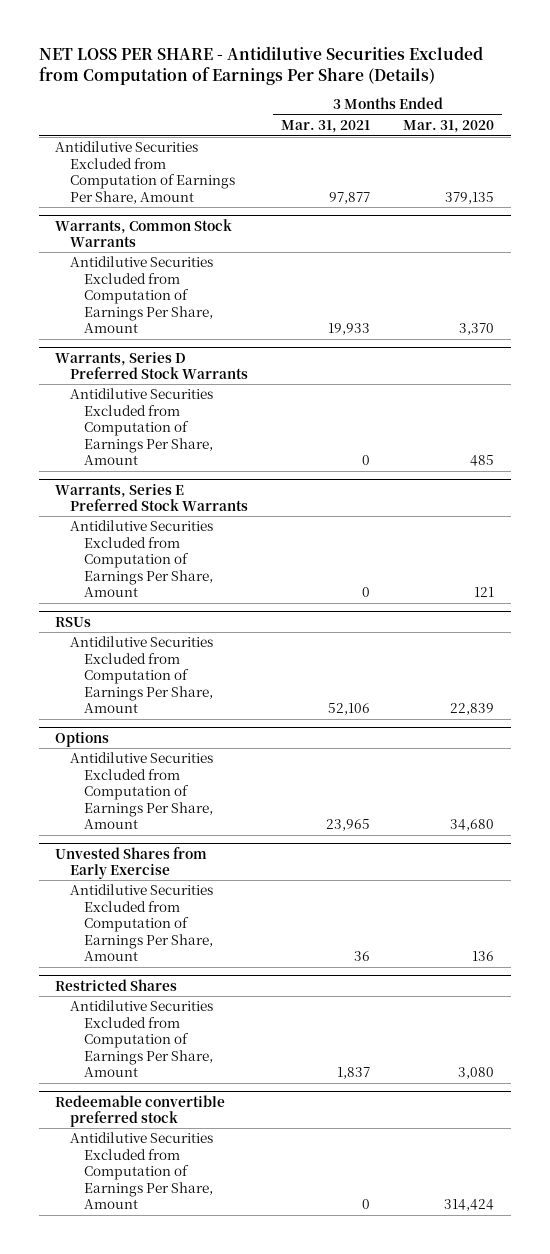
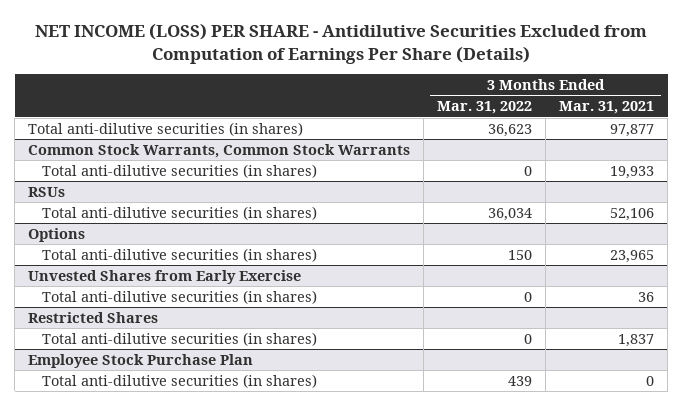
[38,45,483,85] NET LOSS PER SHARE - Antidilutive Securities Excluded from Computation of Earnings Per Share (Details) -> [35,23,648,64] NET INCOME (LOSS) PER SHARE - Antidilutive Securities Excluded from Computation of Earnings Per Share (Details)
[403,120,495,134] Mar. 31, 2020 -> none
none -> [437,101,533,115] Mar. 31, 2022
[55,351,248,379] Warrants, Series D Preferred Stock Warrants -> none
[69,388,214,466] Antidilutive Securities Excluded from Computation of Earnings Per Share, Amount -> none
[55,483,248,511] Warrants, Series E Preferred Stock Warrants -> none
[69,520,214,598] Antidilutive Securities Excluded from Computation of Earnings Per Share, Amount -> none
[55,141,235,204] Antidilutive Securities Excluded from Computation of Earnings Per Share, Amount -> [28,121,304,136] Total anti-dilutive securities (in shares)
[55,218,233,247] Warrants, Common Stock Warrants -> [28,143,411,158] Common Stock Warrants, Common Stock Warrants
[69,256,214,334] Antidilutive Securities Excluded from Computation of Earnings Per Share, Amount -> [41,163,317,178] Total anti-dilutive securities (in shares)
[69,636,214,714] Antidilutive Securities Excluded from Computation of Earnings Per Share, Amount -> [41,205,317,220] Total anti-dilutive securities (in shares)
[69,752,214,830] Antidilutive Securities Excluded from Computation of Earnings Per Share, Amount -> [41,247,317,262] Total anti-dilutive securities (in shares)
[69,884,214,962] Antidilutive Securities Excluded from Computation of Earnings Per Share, Amount -> [41,289,317,304] Total anti-dilutive securities (in shares)
[55,1094,226,1127] Redeemable convertible preferred stock -> none
[69,1000,214,1078] Antidilutive Securities Excluded from Computation of Earnings Per Share, Amount -> [41,331,317,346] Total anti-dilutive securities (in shares)
none -> [28,353,254,368] Employee Stock Purchase Plan
[69,1132,214,1210] Antidilutive Securities Excluded from Computation of Earnings Per Share, Amount -> [41,373,317,388] Total anti-dilutive securities (in shares)

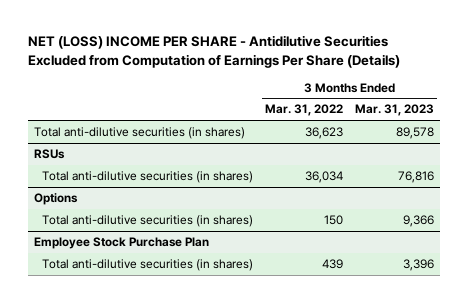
[35,23,648,64] NET INCOME (LOSS) PER SHARE - Antidilutive Securities Excluded from Computation of Earnings Per Share (Details) -> [28,35,401,68] NET (LOSS) INCOME PER SHARE - Antidilutive Securities Excluded from Computation of Earnings Per Share (Details)
[559,101,655,115] Mar. 31, 2021 -> none
none -> [355,104,435,117] Mar. 31, 2023
[28,143,411,158] Common Stock Warrants, Common Stock Warrants -> none
[41,163,317,178] Total anti-dilutive securities (in shares) -> none
[28,269,302,284] Unvested Shares from Early Exercise -> none
[41,289,317,304] Total anti-dilutive securities (in shares) -> none
[28,311,159,323] Restricted Shares -> none
[41,331,317,346] Total anti-dilutive securities (in shares) -> none

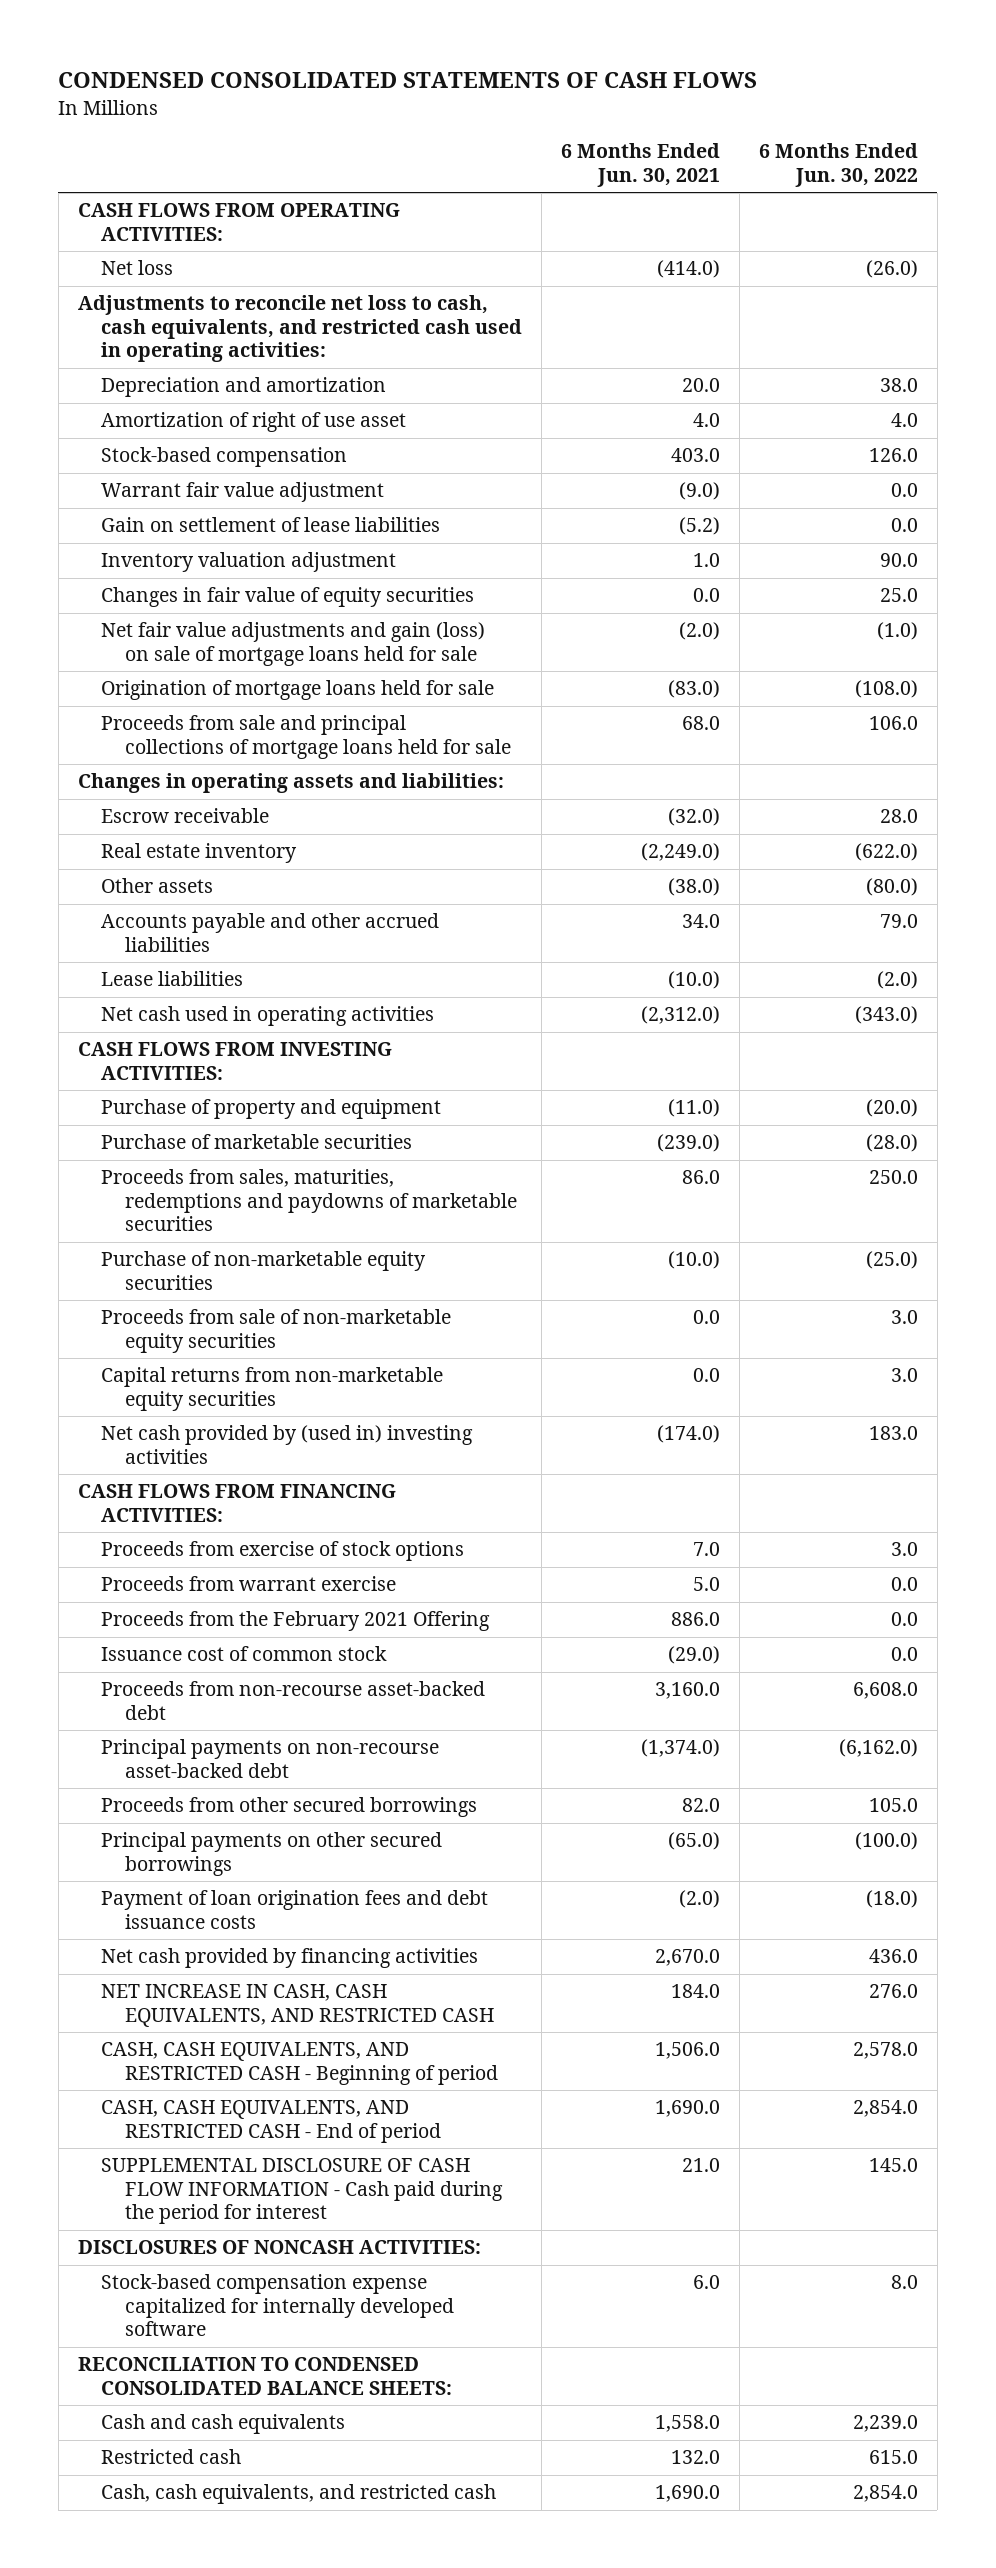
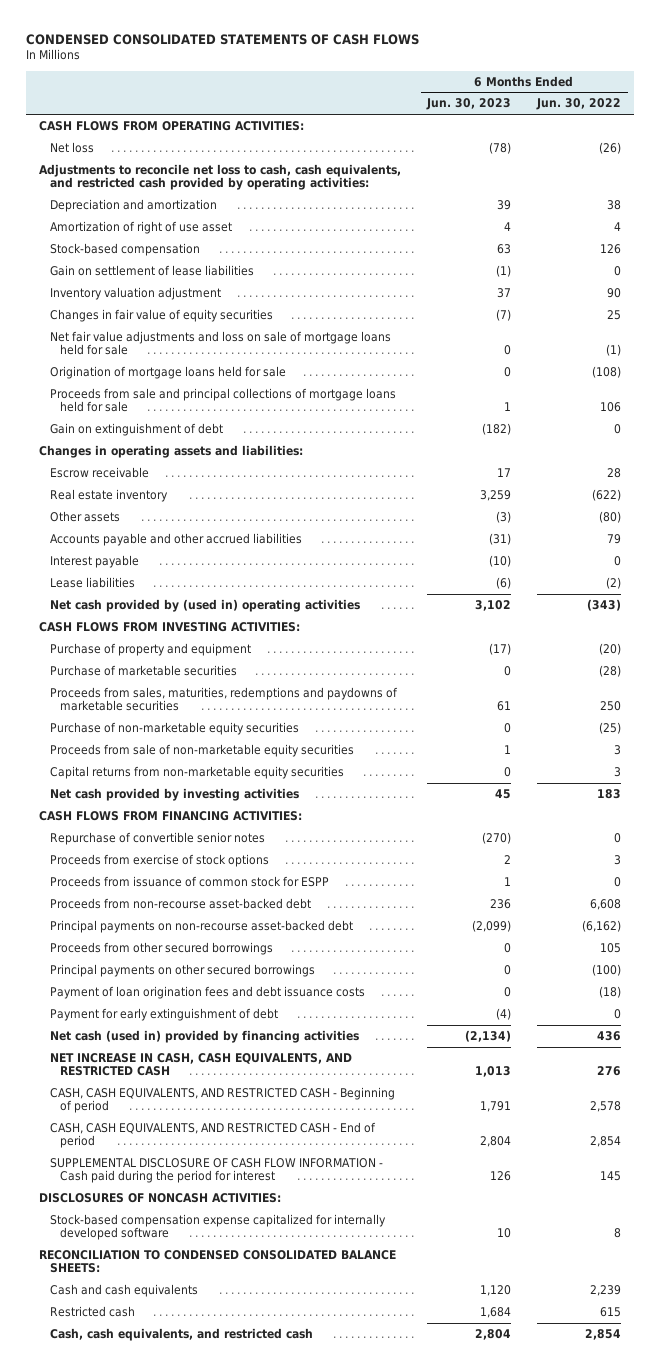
[561,143,721,187] 6 Months Ended Jun. 30, 2021 -> none
none -> [426,98,512,111] Jun. 30, 2023
[101,482,385,503] Warrant fair value adjustment -> none
[866,260,919,279] (26.0) -> [599,142,622,155] (26)
[77,295,523,363] Adjustments to reconcile net loss to cash, cash equivalents, and restricted cash used in operating activities: -> [39,164,402,191] Adjustments to reconcile net loss to cash, cash equivalents, and restricted cash provided by operating activities:
[880,378,919,393] 38.0 -> [607,200,622,211] 38
[891,413,919,428] 4.0 -> [614,222,622,232] 4
[869,448,919,463] 126.0 -> [600,244,622,255] 126
[891,518,919,533] 0.0 -> [614,266,622,277] 0
[880,553,919,568] 90.0 -> [607,288,622,299] 90
[880,588,919,603] 25.0 -> [607,310,622,321] 25
[101,622,486,666] Net fair value adjustments and gain (loss) on sale of mortgage loans held for sale -> [49,331,391,356] Net fair value adjustments and loss on sale of mortgage loans held for sale
[877,622,919,641] (1.0) -> [606,344,622,357] (1)
[855,680,919,699] (108.0) -> [592,366,622,379] (108)
[869,716,919,731] 106.0 -> [600,402,622,413] 106
none -> [49,423,223,437] Gain on extinguishment of debt
[880,809,919,824] 28.0 -> [607,468,622,479] 28
[855,843,919,862] (622.0) -> [592,489,622,502] (622)
[866,878,919,897] (80.0) -> [599,511,622,524] (80)
[880,914,919,929] 79.0 -> [607,534,622,545] 79
none -> [49,555,139,569] Interest payable
[877,971,919,990] (2.0) -> [606,577,622,590] (2)
[101,1006,435,1027] Net cash used in operating activities -> [49,599,360,613] Net cash provided by (used in) operating activities
[855,1006,919,1025] (343.0) -> [587,599,622,612] (343)
[866,1099,919,1118] (20.0) -> [599,643,622,656] (20)
[866,1134,919,1153] (28.0) -> [599,665,622,678] (28)
[869,1170,919,1185] 250.0 -> [600,701,622,712] 250
[866,1251,919,1270] (25.0) -> [599,722,622,735] (25)
[891,1310,919,1325] 3.0 -> [614,745,622,756] 3
[891,1368,919,1383] 3.0 -> [614,767,622,778] 3
[101,1425,474,1464] Net cash provided by (used in) investing activities -> [49,788,299,802] Net cash provided by investing activities
[869,1426,919,1441] 183.0 -> [597,789,622,800] 183
[101,1576,397,1592] Proceeds from warrant exercise -> none
[101,1611,491,1632] Proceeds from the February 2021 Offering -> none
[101,1646,388,1662] Issuance cost of common stock -> none
none -> [49,832,265,846] Repurchase of convertible senior notes
[891,1542,919,1557] 3.0 -> [614,855,622,866] 3
none -> [49,876,329,888] Proceeds from issuance of common stock for ESPP
[853,1682,919,1700] 6,608.0 -> [590,899,622,911] 6,608
[839,1739,919,1758] (6,162.0) -> [582,920,622,933] (6,162)
[869,1798,919,1813] 105.0 -> [600,943,622,954] 105
[855,1832,919,1851] (100.0) -> [592,964,622,977] (100)
[866,1890,919,1909] (18.0) -> [599,986,622,999] (18)
none -> [49,1008,278,1022] Payment for early extinguishment of debt
[101,1948,479,1969] Net cash provided by financing activities -> [49,1030,359,1044] Net cash (used in) provided by financing activities
[869,1949,919,1964] 436.0 -> [597,1031,622,1042] 436
[869,1984,919,1999] 276.0 -> [597,1066,622,1077] 276
[853,2042,919,2060] 2,578.0 -> [590,1101,622,1113] 2,578
[853,2100,919,2118] 2,854.0 -> [590,1136,622,1148] 2,854
[869,2158,919,2173] 145.0 -> [600,1171,622,1182] 145
[891,2275,919,2290] 8.0 -> [614,1228,622,1239] 8
[853,2415,919,2433] 2,239.0 -> [590,1285,622,1297] 2,239
[869,2450,919,2465] 615.0 -> [600,1307,622,1318] 615
[853,2485,919,2503] 2,854.0 -> [585,1329,622,1341] 2,854

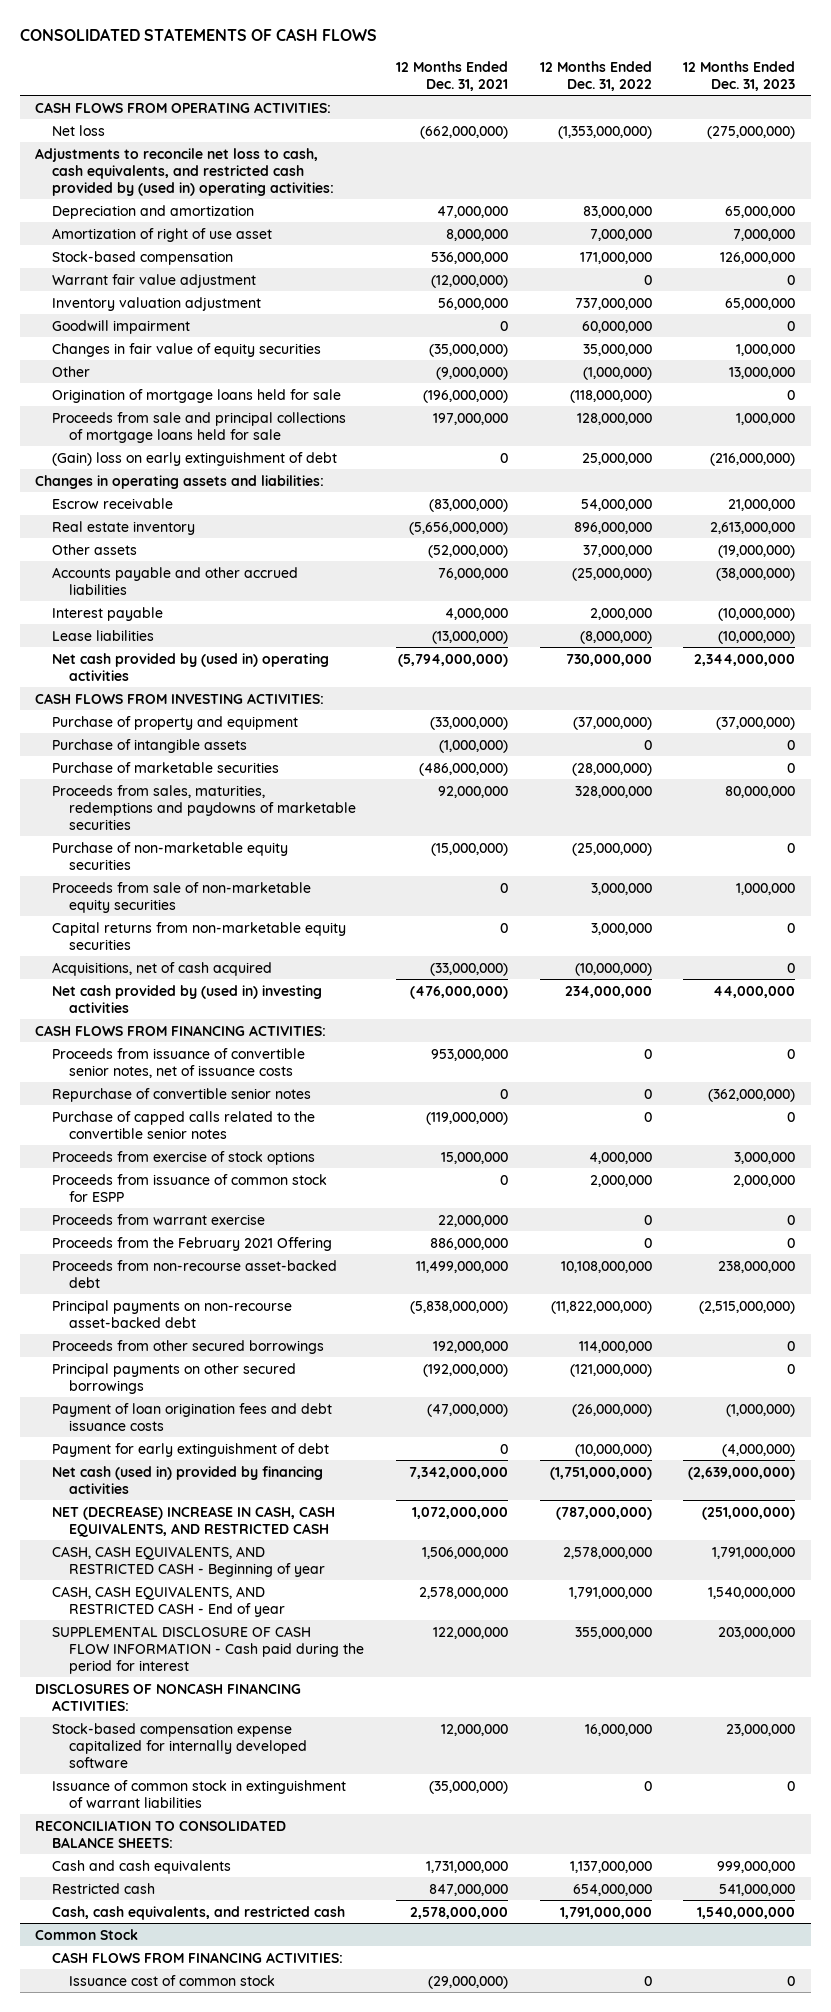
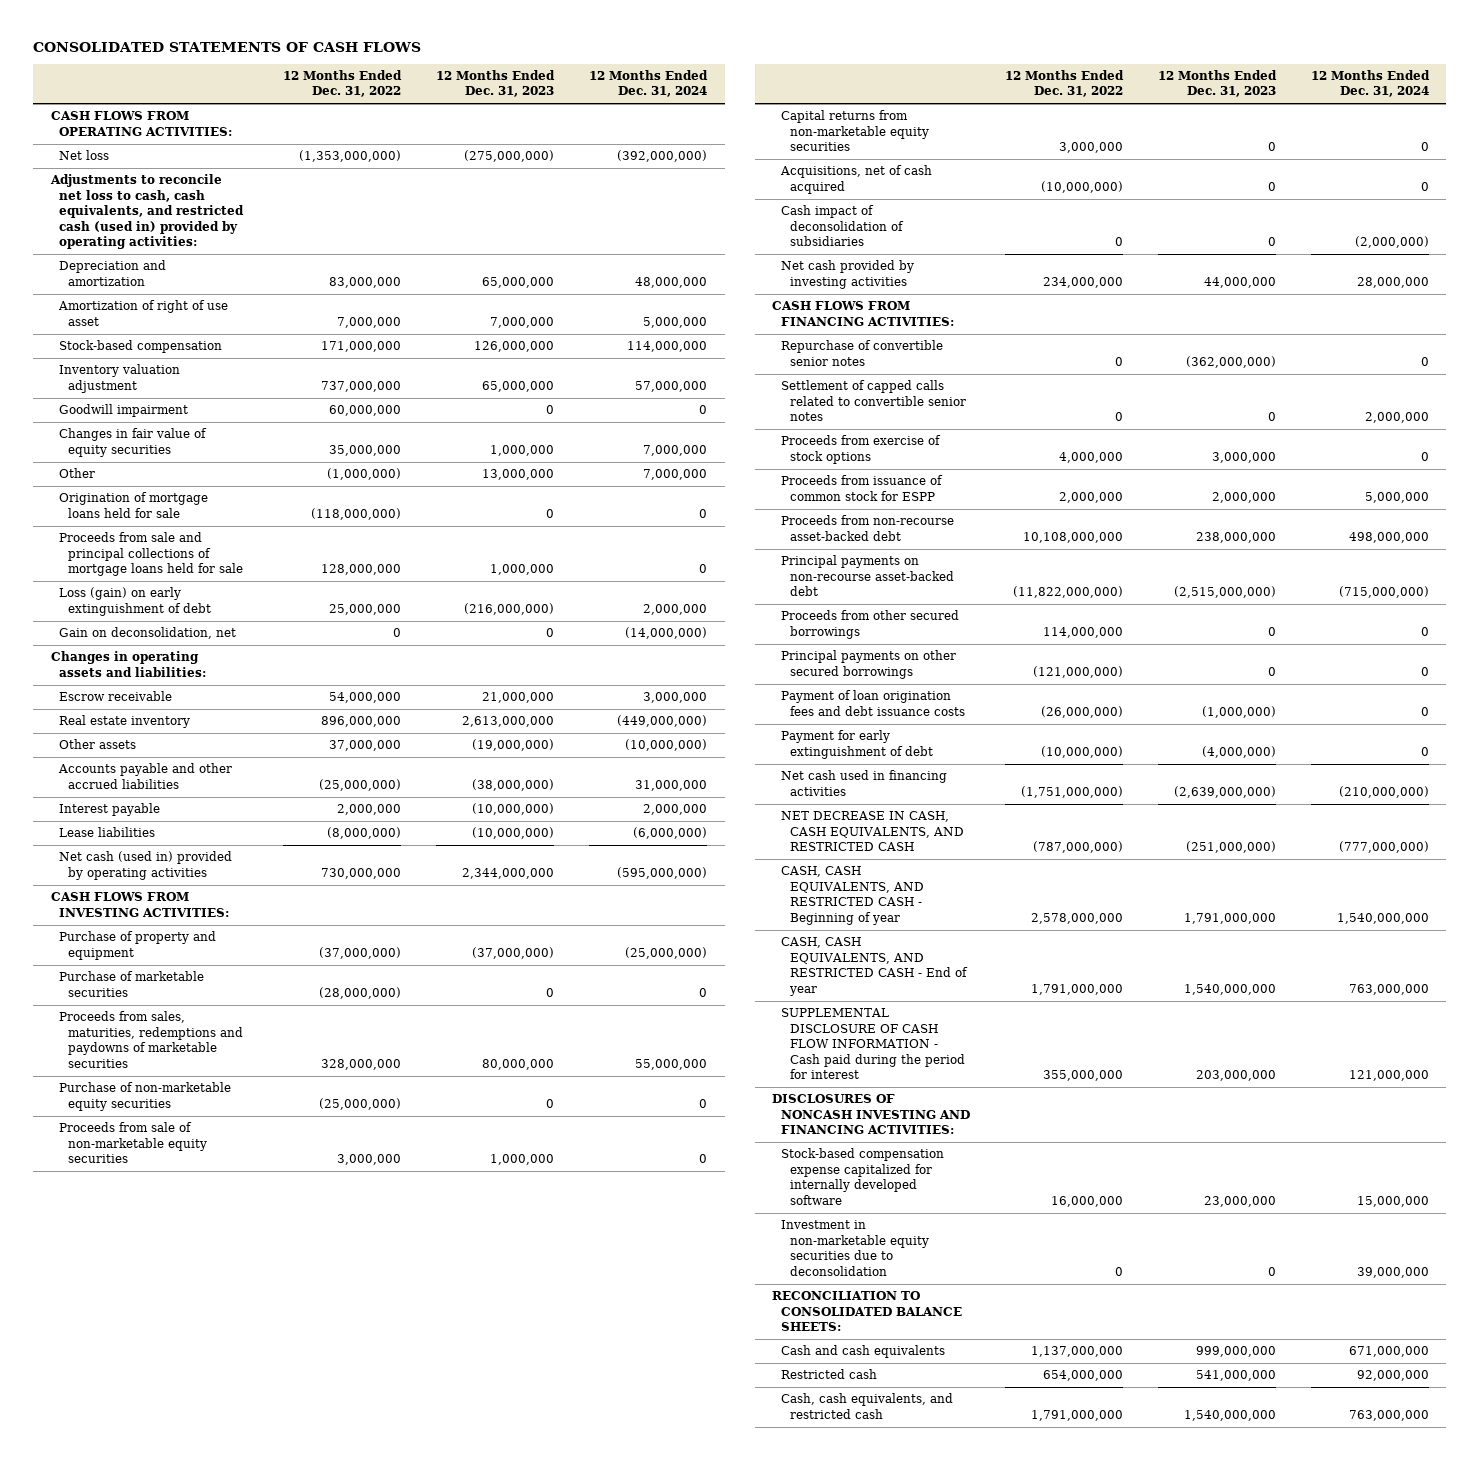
[396,60,509,91] 12 Months Ended Dec. 31, 2021 -> none
none -> [589,70,709,98] 12 Months Ended Dec. 31, 2024
[35,147,335,196] Adjustments to reconcile net loss to cash, cash equivalents, and restricted cash provided by (used in) operating activities: -> [49,174,245,250] Adjustments to reconcile net loss to cash, cash equivalents, and restricted cash (used in) provided by operating activities:
[52,273,257,288] Warrant fair value adjustment -> none
[52,451,338,466] (Gain) loss on early extinguishment of debt -> [59,587,212,616] Loss (gain) on early extinguishment of debt
none -> [59,627,237,640] Gain on deconsolidation, net
[52,652,330,681] Net cash provided by (used in) operating activities -> [59,851,233,880] Net cash (used in) provided by operating activities
[52,738,248,753] Purchase of intangible assets -> none
none -> [780,205,904,247] Cash impact of deconsolidation of subsidiaries
[52,984,323,1013] Net cash provided by (used in) investing activities -> [780,260,914,289] Net cash provided by investing activities
[52,1047,306,1078] Proceeds from issuance of convertible senior notes, net of issuance costs -> none
[52,1110,316,1139] Purchase of capped calls related to the convertible senior notes -> [780,380,966,422] Settlement of capped calls related to convertible senior notes
[52,1213,266,1225] Proceeds from warrant exercise -> none
[52,1236,333,1251] Proceeds from the February 2021 Offering -> none
[52,1465,324,1494] Net cash (used in) provided by financing activities -> [780,770,947,796] Net cash used in financing activities
[52,1505,336,1537] NET (DECREASE) INCREASE IN CASH, CASH EQUIVALENTS, AND RESTRICTED CASH -> [780,811,964,852] NET DECREASE IN CASH, CASH EQUIVALENTS, AND RESTRICTED CASH
[35,1682,302,1711] DISCLOSURES OF NONCASH FINANCING ACTIVITIES: -> [772,1094,970,1135] DISCLOSURES OF NONCASH INVESTING AND FINANCING ACTIVITIES:
[52,1779,347,1808] Issuance of common stock in extinguishment of warrant liabilities -> none
none -> [780,1220,929,1276] Investment in non-marketable equity securities due to deconsolidation
[35,1928,139,1940] Common Stock -> none
[52,1951,344,1963] CASH FLOWS FROM FINANCING ACTIVITIES: -> none
[69,1974,276,1986] Issuance cost of common stock -> none

